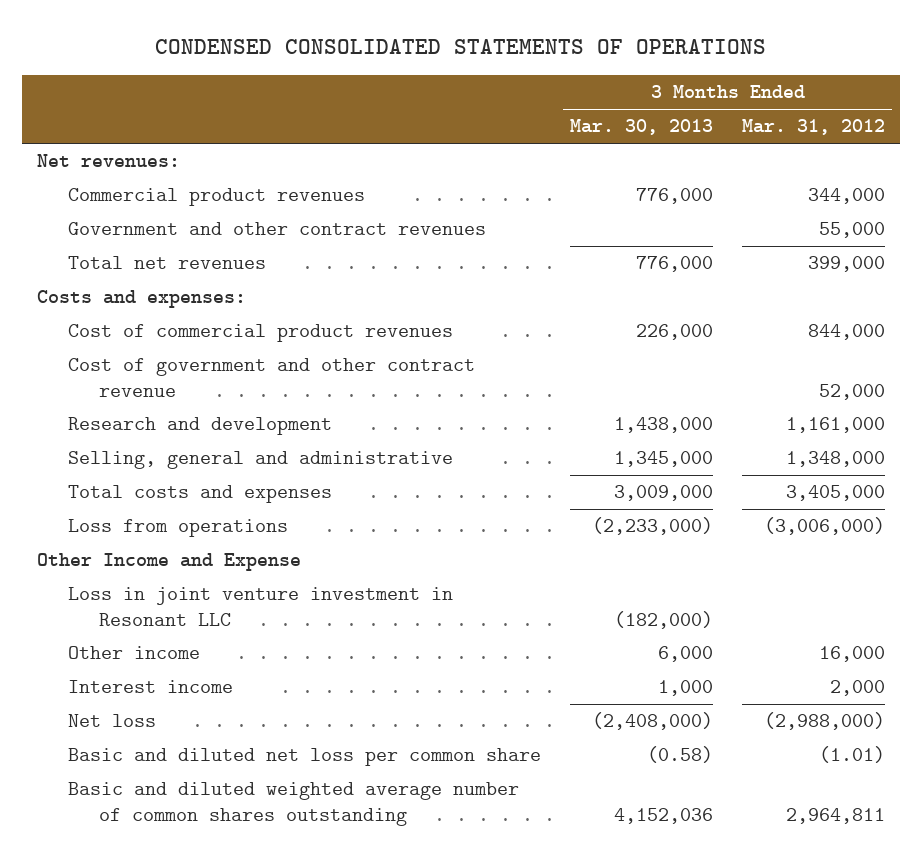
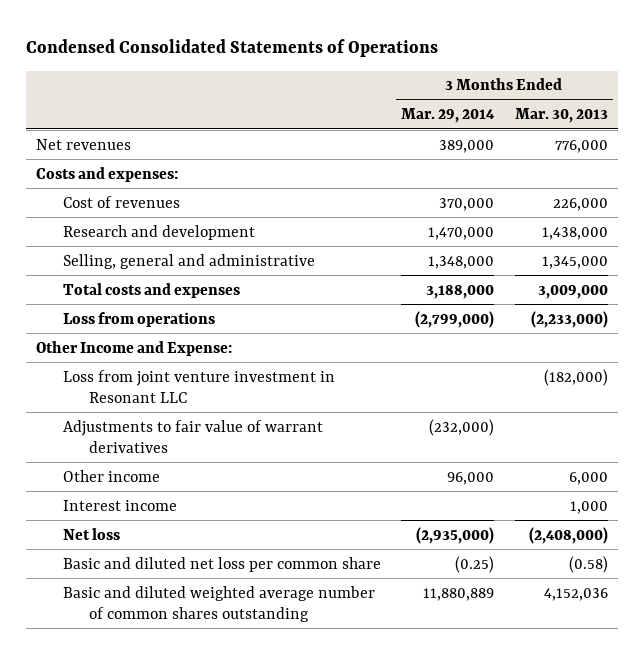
[154,39,766,55] CONDENSED CONSOLIDATED STATEMENTS OF OPERATIONS -> [25,39,438,58] Condensed Consolidated Statements of Operations
[742,119,886,136] Mar. 31, 2012 -> none
none -> [401,108,496,124] Mar. 29, 2014
[36,154,180,168] Net revenues: -> none
[67,188,365,207] Commercial product revenues -> none
[67,222,486,236] Government and other contract revenues -> none
[67,256,266,270] Total net revenues -> [36,138,132,150] Net revenues
[67,358,475,397] Cost of government and other contract revenue -> none
[67,324,453,343] Cost of commercial product revenues -> [62,195,180,208] Cost of revenues
[36,553,301,572] Other Income and Expense -> [36,340,233,356] Other Income and Expense:
[67,587,453,626] Loss in joint venture investment in Resonant LLC -> [62,369,335,403] Loss from joint venture investment in Resonant LLC
none -> [62,419,323,453] Adjustments to fair value of warrant derivatives

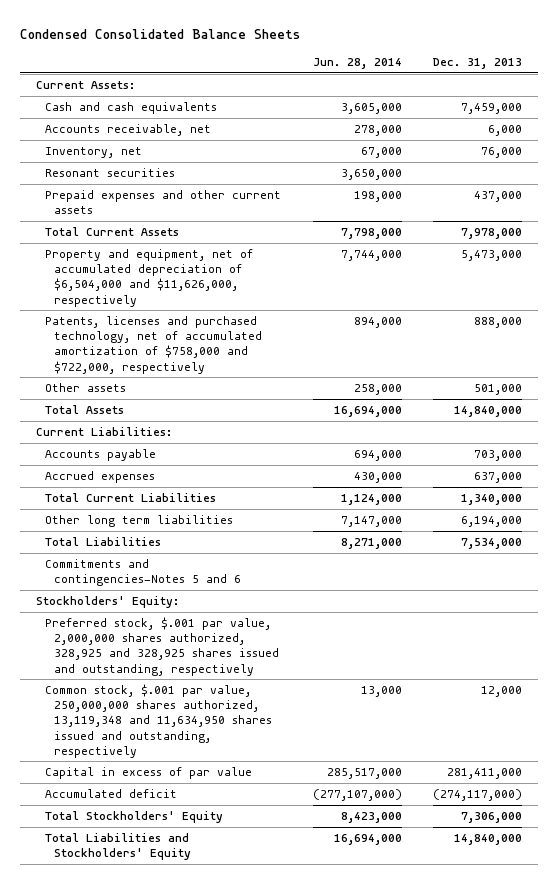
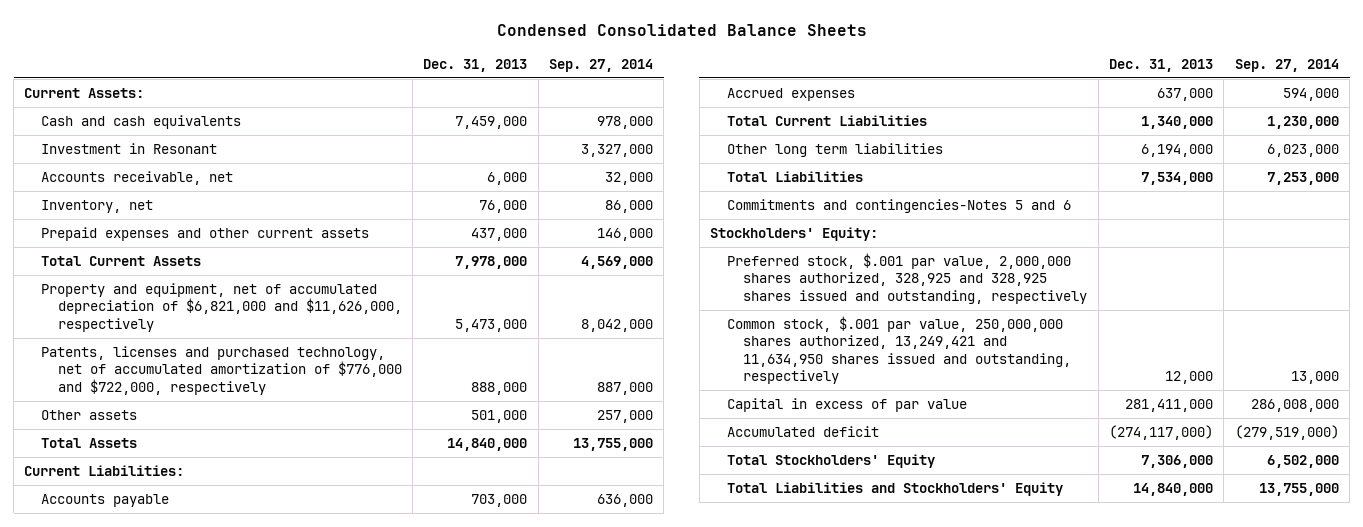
[312,58,402,70] Jun. 28, 2014 -> none
none -> [549,58,654,72] Sep. 27, 2014
none -> [41,143,218,155] Investment in Resonant
[45,168,176,178] Resonant securities -> none
[45,249,254,307] Property and equipment, net of accumulated depreciation of $6,504,000 and $11,626,000, respectively -> [41,283,402,332] Property and equipment, net of accumulated depreciation of $6,821,000 and $11,626,000, respectively
[45,316,263,374] Patents, licenses and purchased technology, net of accumulated amortization of $758,000 and $722,000, respectively -> [41,346,402,395] Patents, licenses and purchased technology, net of accumulated amortization of $776,000 and $722,000, respectively
[45,684,273,758] Common stock, $.001 par value, 250,000,000 shares authorized, 13,119,348 and 11,634,950 shares issued and outstanding, respectively -> [726,316,1072,384] Common stock, $.001 par value, 250,000,000 shares authorized, 13,249,421 and 11,634,950 shares issued and outstanding, respectively

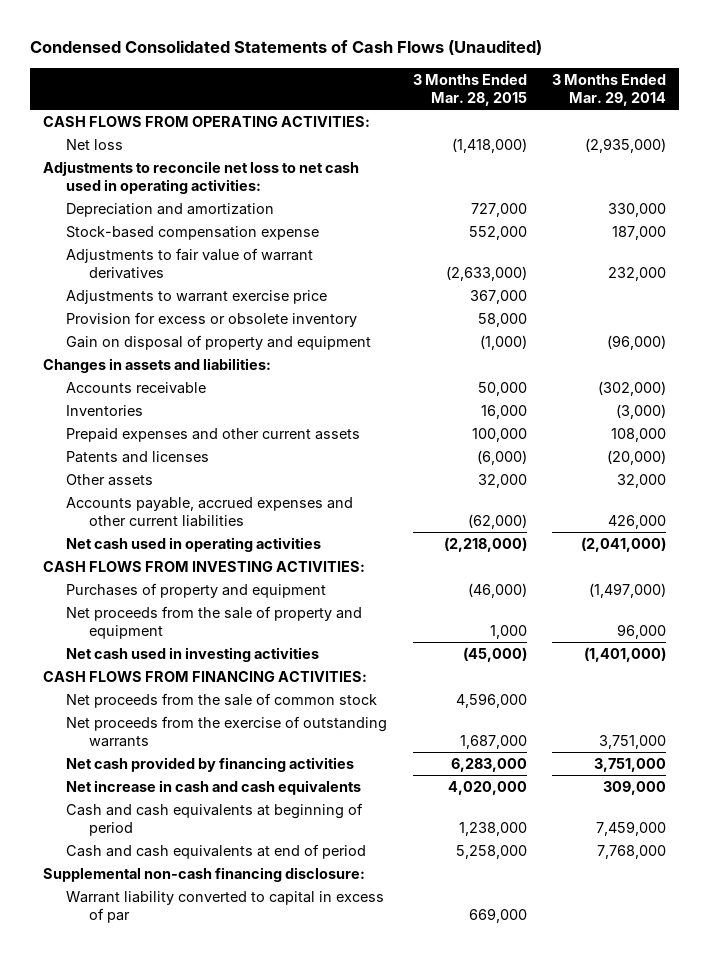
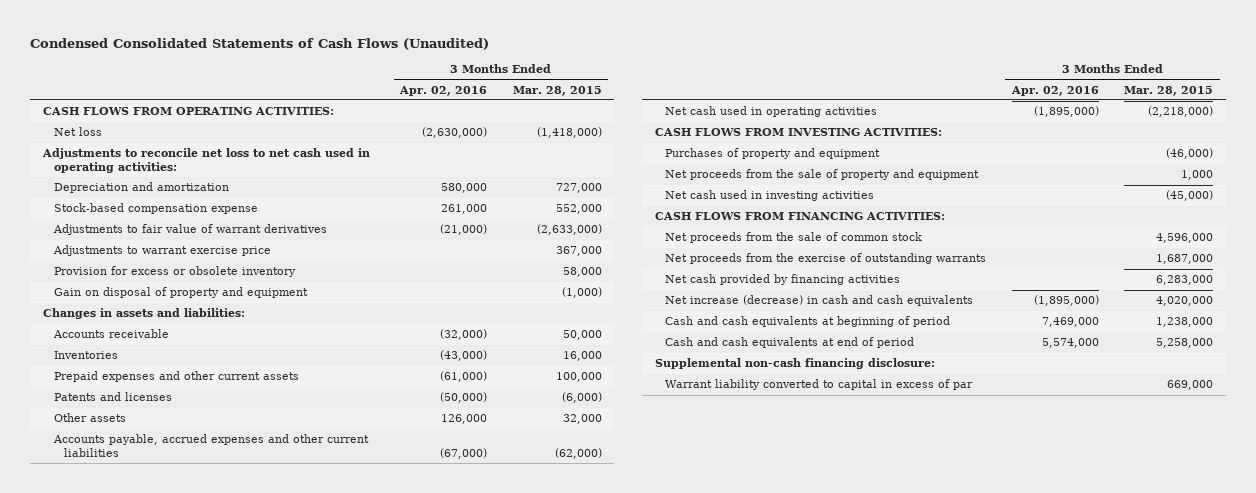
[552,73,667,106] 3 Months Ended Mar. 29, 2014 -> none
none -> [399,85,488,96] Apr. 02, 2016
[65,779,361,795] Net increase in cash and cash equivalents -> [665,295,974,307] Net increase (decrease) in cash and cash equivalents

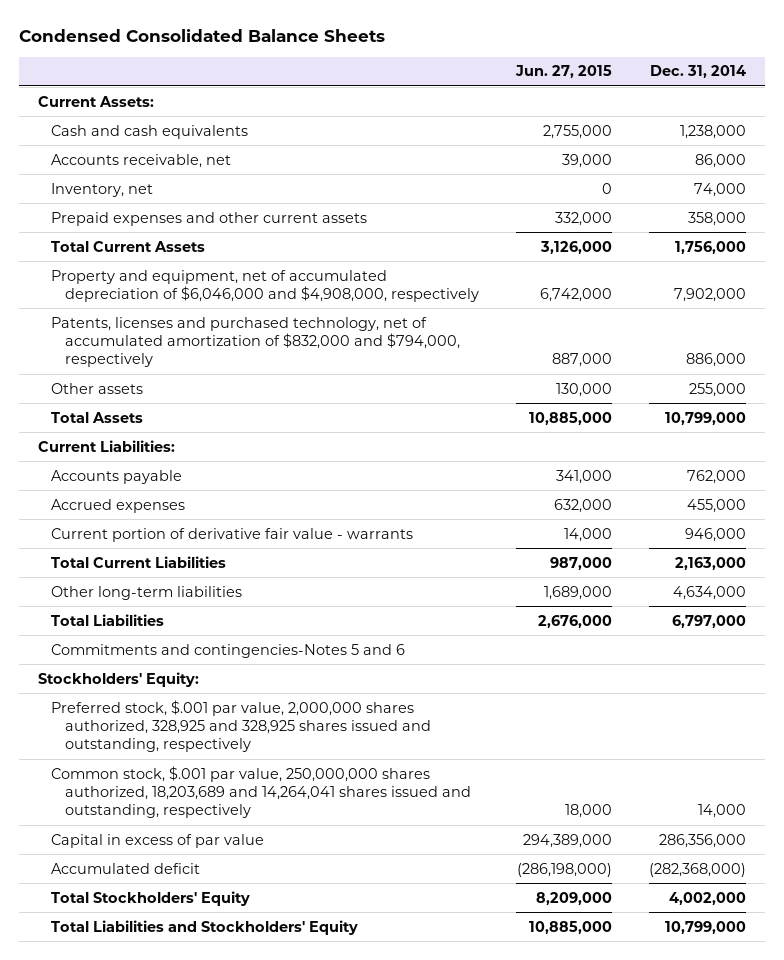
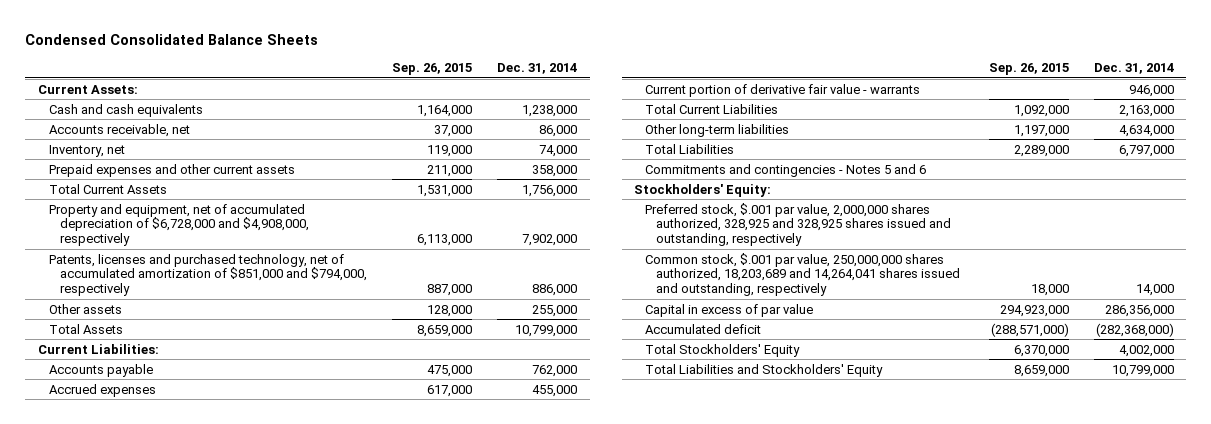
[515,65,613,79] Jun. 27, 2015 -> none
none -> [391,63,472,76] Sep. 26, 2015
[51,269,479,302] Property and equipment, net of accumulated depreciation of $6,046,000 and $4,908,000, respectively -> [48,203,309,247] Property and equipment, net of accumulated depreciation of $6,728,000 and $4,908,000, respectively
[51,316,460,368] Patents, licenses and purchased technology, net of accumulated amortization of $832,000 and $794,000, respectively -> [48,253,367,297] Patents, licenses and purchased technology, net of accumulated amortization of $851,000 and $794,000, respectively
[51,643,406,658] Commitments and contingencies-Notes 5 and 6 -> [645,163,927,177] Commitments and contingencies - Notes 5 and 6

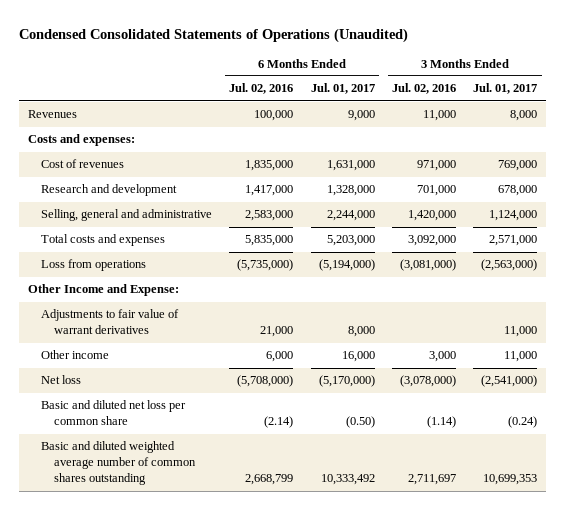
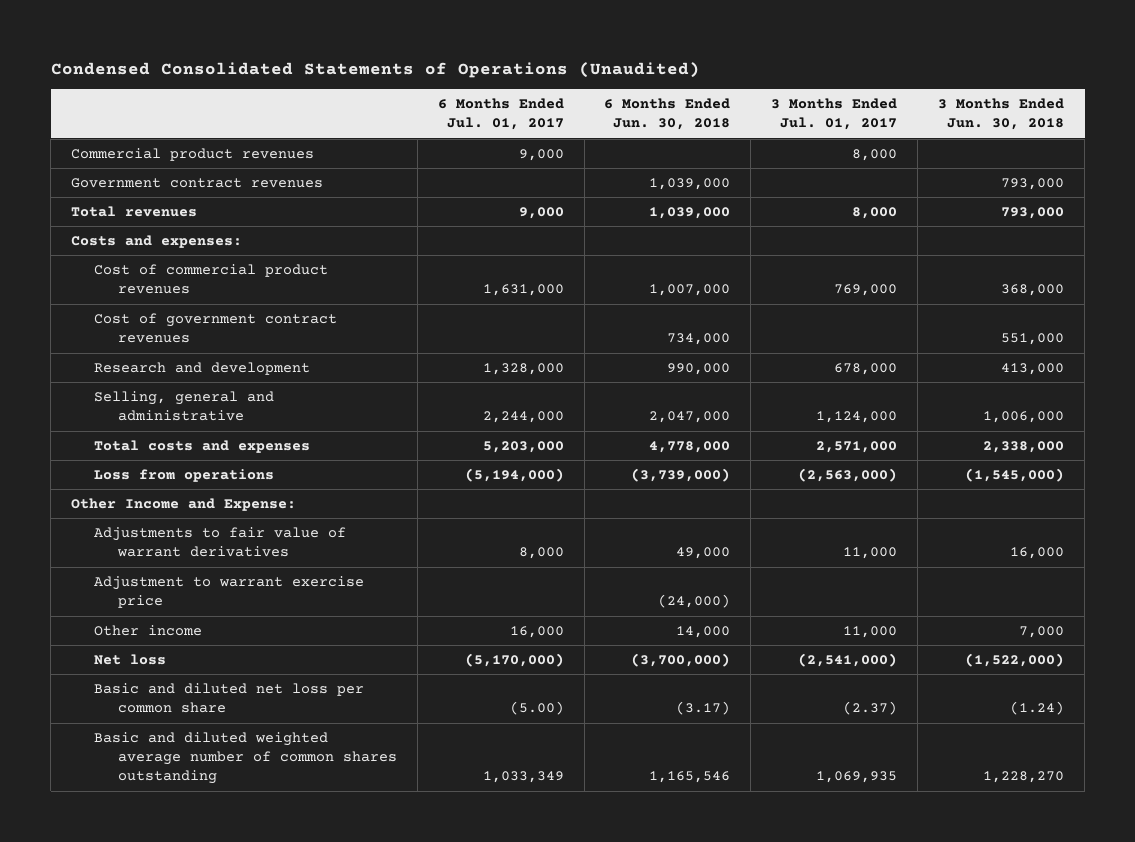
[229,83,294,95] Jul. 02, 2016 -> none
[391,83,456,95] Jul. 02, 2016 -> none
none -> [604,98,731,131] 6 Months Ended Jun. 30, 2018
none -> [938,98,1065,131] 3 Months Ended Jun. 30, 2018
none -> [71,148,315,162] Commercial product revenues
none -> [71,178,324,189] Government contract revenues
[27,110,77,119] Revenues -> [71,206,198,218] Total revenues
[40,159,124,169] Cost of revenues -> [94,264,329,295] Cost of commercial product revenues
none -> [94,313,338,344] Cost of government contract revenues
none -> [94,576,365,609] Adjustment to warrant exercise price
[345,416,375,429] (0.50) -> [509,701,564,716] (5.00)
[508,416,538,429] (0.24) -> [843,701,898,716] (2.37)
[320,474,375,486] 10,333,492 -> [482,771,564,784] 1,033,349
[483,474,538,486] 10,699,353 -> [816,771,898,784] 1,069,935

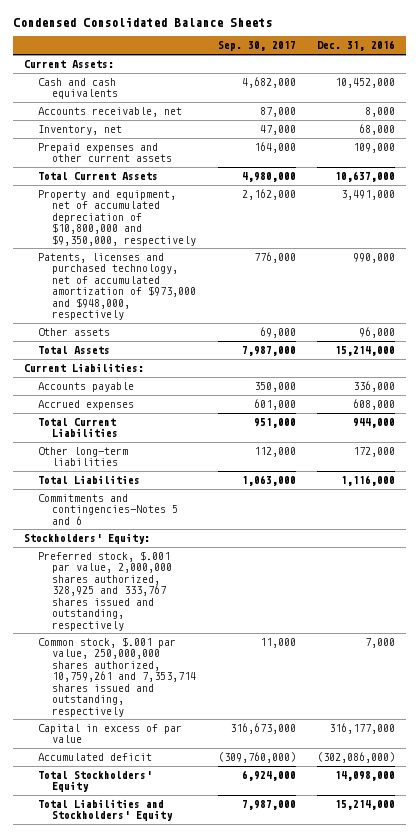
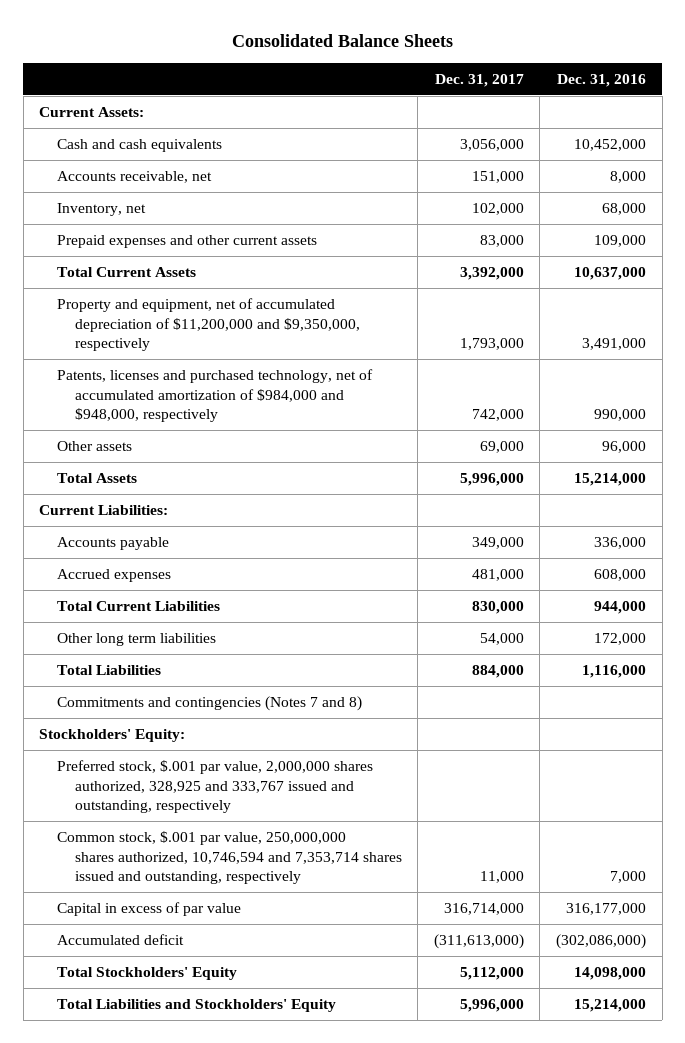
[13,17,273,28] Condensed Consolidated Balance Sheets -> [231,34,453,48] Consolidated Balance Sheets
[217,41,296,52] Sep. 30, 2017 -> none
none -> [434,73,524,87] Dec. 31, 2017
[38,189,197,246] Property and equipment, net of accumulated depreciation of $10,800,000 and $9,350,000, respectively -> [56,297,360,352] Property and equipment, net of accumulated depreciation of $11,200,000 and $9,350,000, respectively
[38,252,197,321] Patents, licenses and purchased technology, net of accumulated amortization of $973,000 and $948,000, respectively -> [56,368,373,423] Patents, licenses and purchased technology, net of accumulated amortization of $984,000 and $948,000, respectively
[38,446,129,467] Other long-term liabilities -> [56,632,216,646] Other long term liabilities
[38,493,179,525] Commitments and contingencies-Notes 5 and 6 -> [56,695,362,711] Commitments and contingencies (Notes 7 and 8)
[38,550,173,631] Preferred stock, $.001 par value, 2,000,000 shares authorized, 328,925 and 333,767 shares issued and outstanding, respectively -> [56,759,373,814] Preferred stock, $.001 par value, 2,000,000 shares authorized, 328,925 and 333,767 issued and outstanding, respectively
[38,636,197,717] Common stock, $.001 par value, 250,000,000 shares authorized, 10,759,261 and 7,353,714 shares issued and outstanding, respectively -> [56,830,402,885] Common stock, $.001 par value, 250,000,000 shares authorized, 10,746,594 and 7,353,714 shares issued and outstanding, respectively

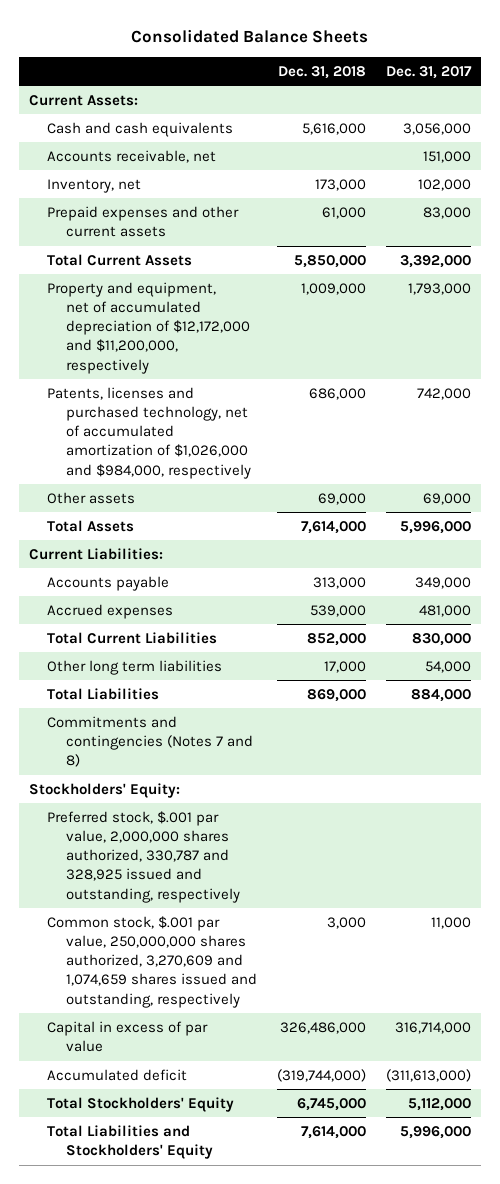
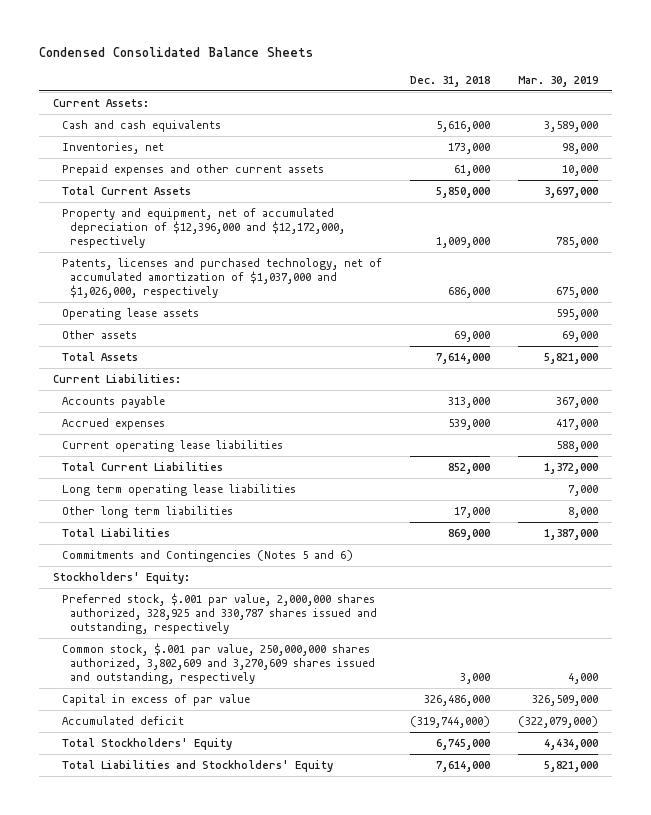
[130,28,368,43] Consolidated Balance Sheets -> [38,47,313,58] Condensed Consolidated Balance Sheets
[386,65,473,79] Dec. 31, 2017 -> none
none -> [517,75,598,87] Mar. 30, 2019
[47,149,217,163] Accounts receivable, net -> none
[47,178,142,193] Inventory, net -> [61,142,164,155] Inventories, net
[47,281,250,374] Property and equipment, net of accumulated depreciation of $12,172,000 and $11,200,000, respectively -> [61,208,346,248] Property and equipment, net of accumulated depreciation of $12,396,000 and $12,172,000, respectively
[47,386,251,479] Patents, licenses and purchased technology, net of accumulated amortization of $1,026,000 and $984,000, respectively -> [61,258,382,298] Patents, licenses and purchased technology, net of accumulated amortization of $1,037,000 and $1,026,000, respectively
none -> [61,308,199,321] Operating lease assets
none -> [61,440,283,453] Current operating lease liabilities
none -> [61,484,296,497] Long term operating lease liabilities
[47,715,253,768] Commitments and contingencies (Notes 7 and 8) -> [61,550,353,563] Commitments and Contingencies (Notes 5 and 6)
[47,810,240,903] Preferred stock, $.001 par value, 2,000,000 shares authorized, 330,787 and 328,925 issued and outstanding, respectively -> [61,593,378,634] Preferred stock, $.001 par value, 2,000,000 shares authorized, 328,925 and 330,787 shares issued and outstanding, respectively
[47,915,257,1008] Common stock, $.001 par value, 250,000,000 shares authorized, 3,270,609 and 1,074,659 shares issued and outstanding, respectively -> [61,643,376,684] Common stock, $.001 par value, 250,000,000 shares authorized, 3,802,609 and 3,270,609 shares issued and outstanding, respectively

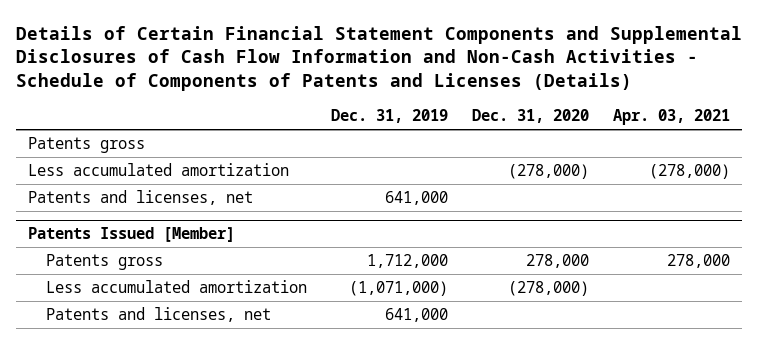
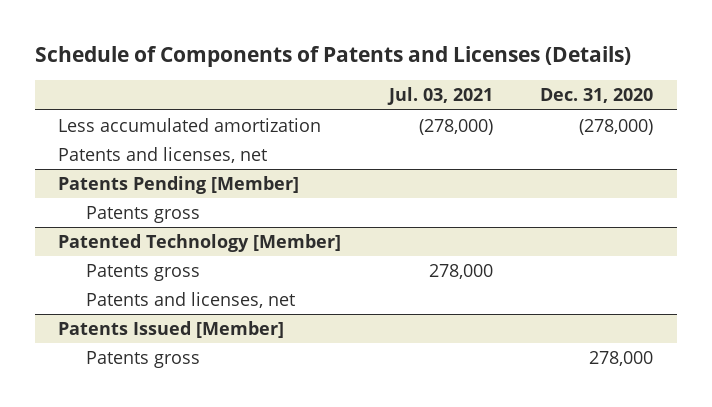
[15,25,742,92] Details of Certain Financial Statement Components and Supplemental Disclosures of Cash Flow Information and Non-Cash Activities - Schedule of Components of Patents and Licenses (Details) -> [34,46,631,68] Schedule of Components of Patents and Licenses (Details)
[330,109,448,124] Dec. 31, 2019 -> none
[612,109,730,126] Apr. 03, 2021 -> none
none -> [386,87,493,106] Jul. 03, 2021
[28,136,146,153] Patents gross -> none
none -> [58,175,300,194] Patents Pending [Member]
none -> [85,205,200,223] Patents gross
none -> [58,233,342,252] Patented Technology [Member]
none -> [85,263,200,281] Patents gross
none -> [85,291,295,308] Patents and licenses, net
[45,279,307,293] Less accumulated amortization -> none
[45,306,271,322] Patents and licenses, net -> none

